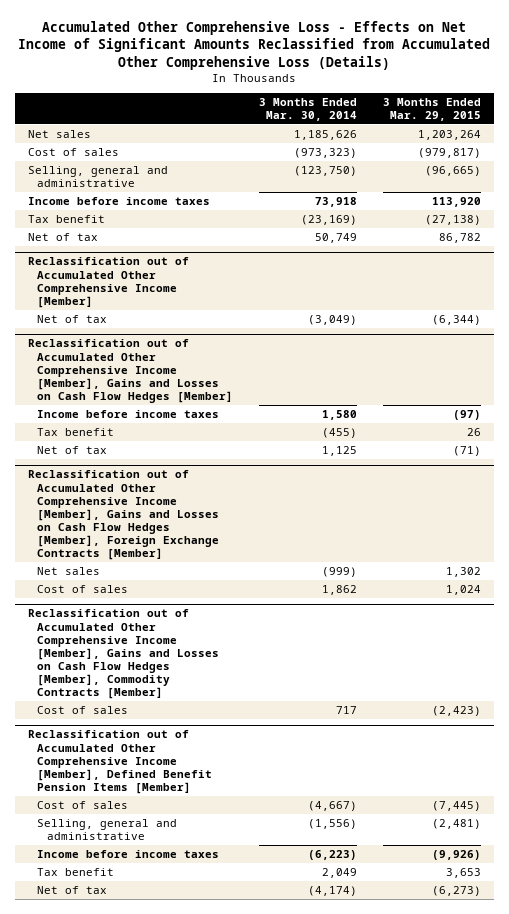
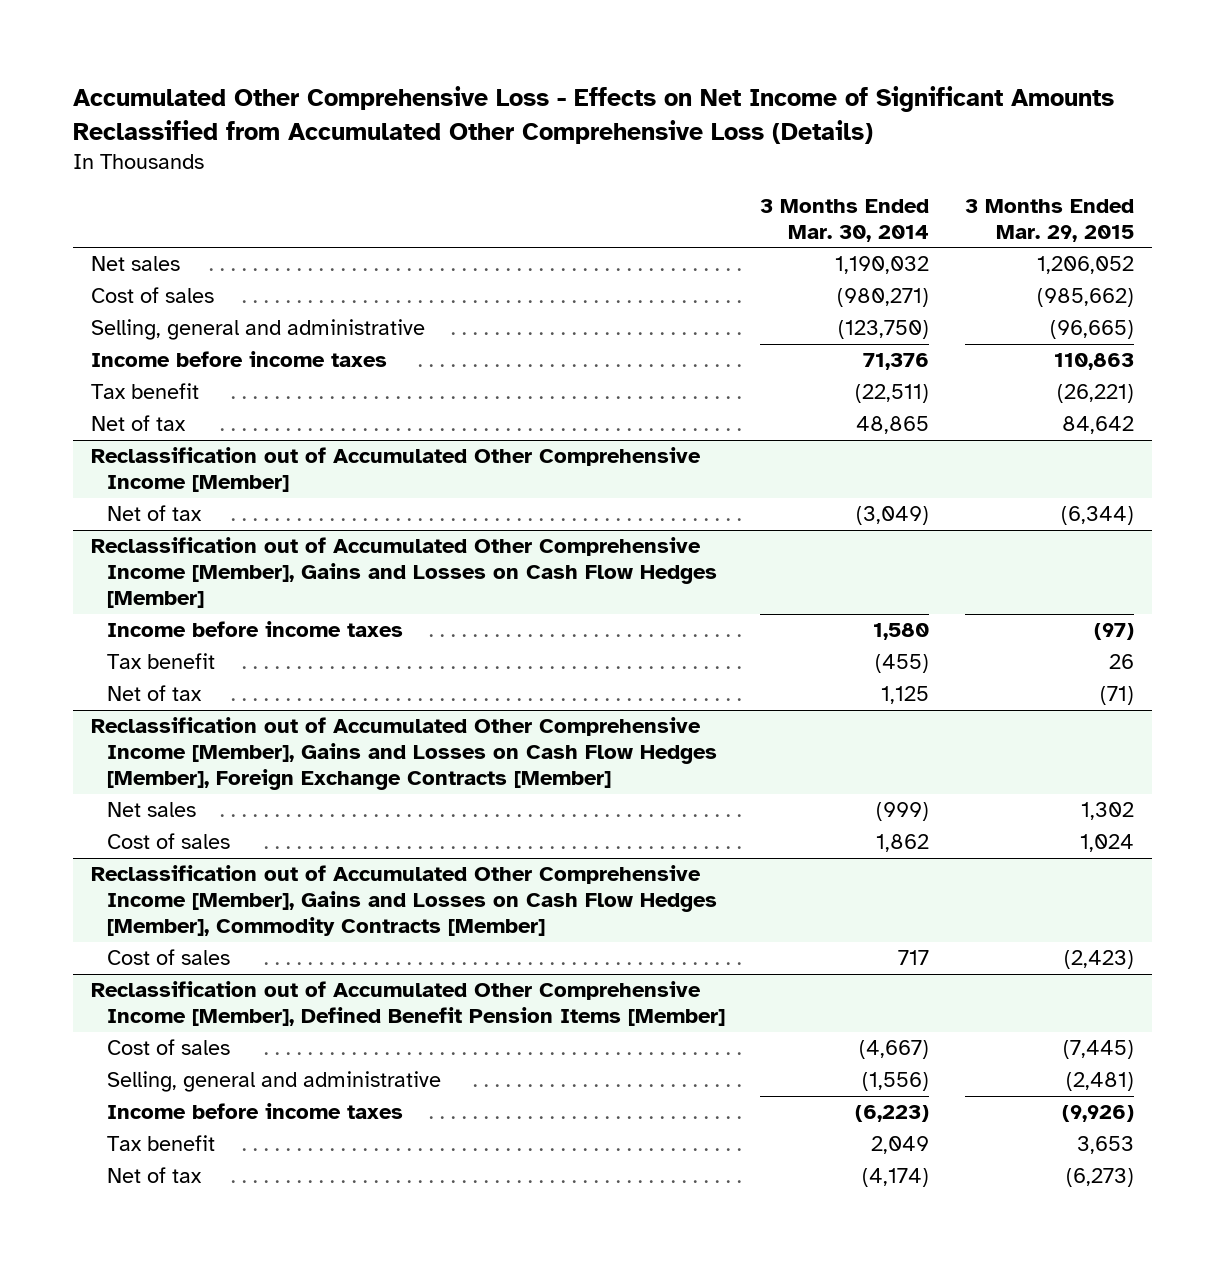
[294,129,358,140] 1,185,626 -> [835,256,930,275] 1,190,032
[418,129,482,140] 1,203,264 -> [1037,256,1135,275] 1,206,052
[294,147,358,158] (973,323) -> [837,288,930,308] (980,271)
[418,147,482,158] (979,817) -> [1037,288,1135,308] (985,662)
[315,196,358,207] 73,918 -> [863,353,930,371] 71,376
[432,196,482,207] 113,920 -> [1054,353,1135,371] 110,863
[301,214,358,225] (23,169) -> [855,384,930,404] (22,511)
[425,214,482,225] (27,138) -> [1057,384,1135,404] (26,221)
[315,232,358,243] 50,749 -> [856,416,930,435] 48,865
[439,232,482,243] 86,782 -> [1062,416,1135,435] 84,642

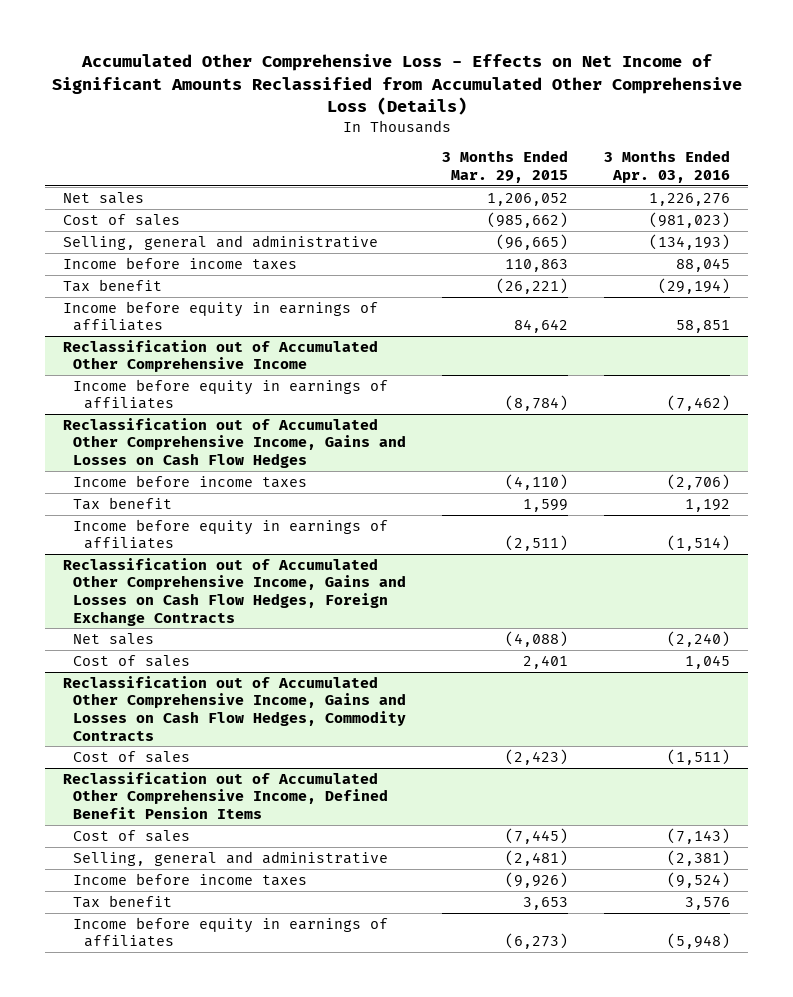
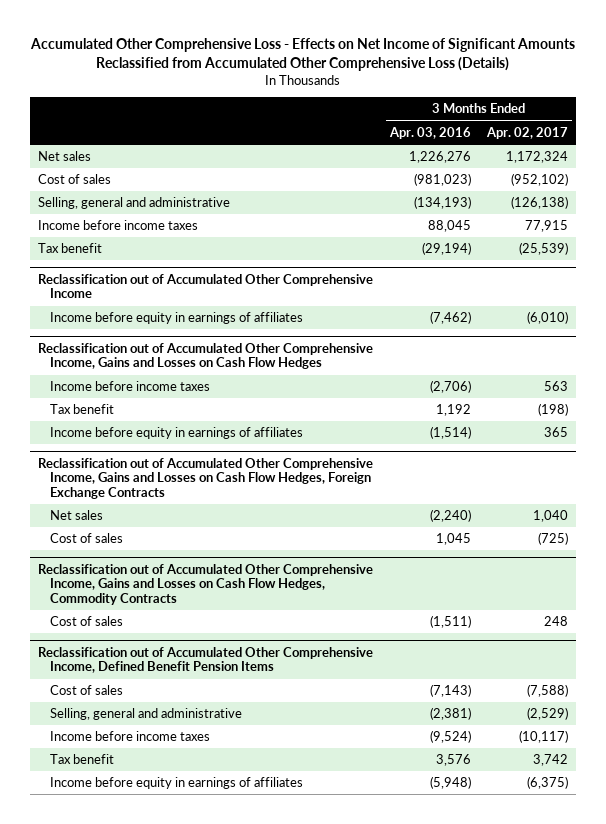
[442,150,569,184] 3 Months Ended Mar. 29, 2015 -> none
none -> [486,126,569,139] Apr. 02, 2017
[62,300,378,332] Income before equity in earnings of affiliates -> none

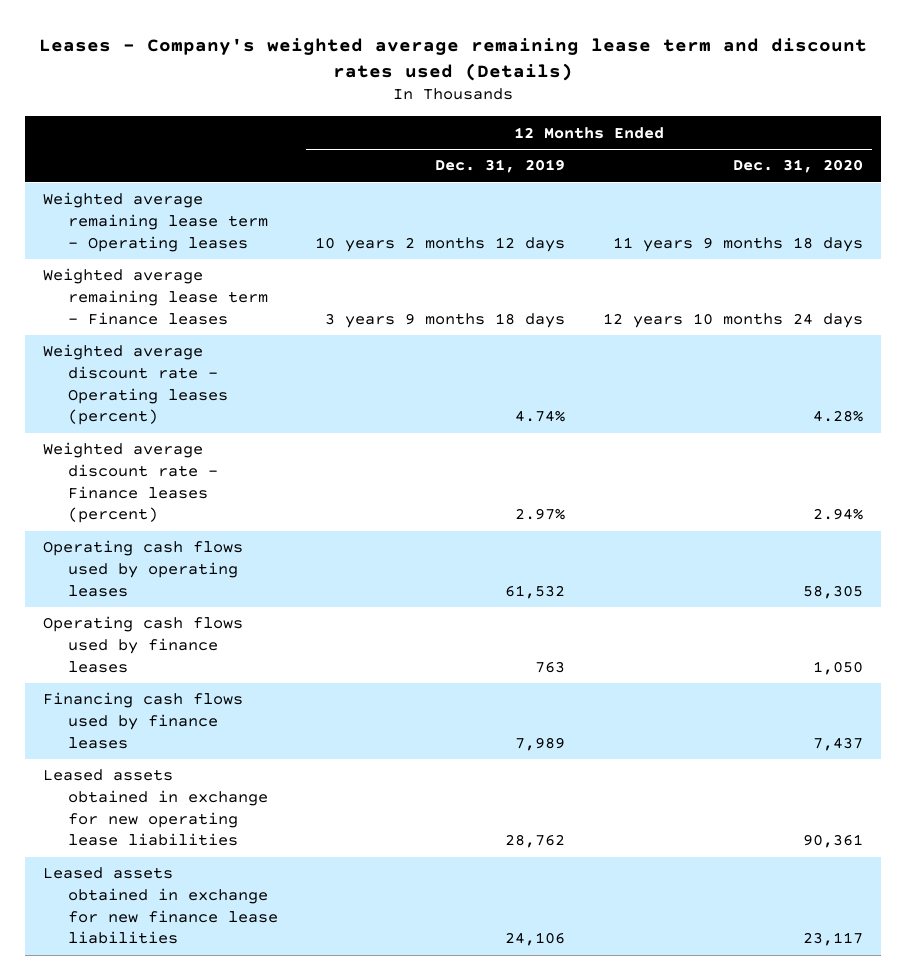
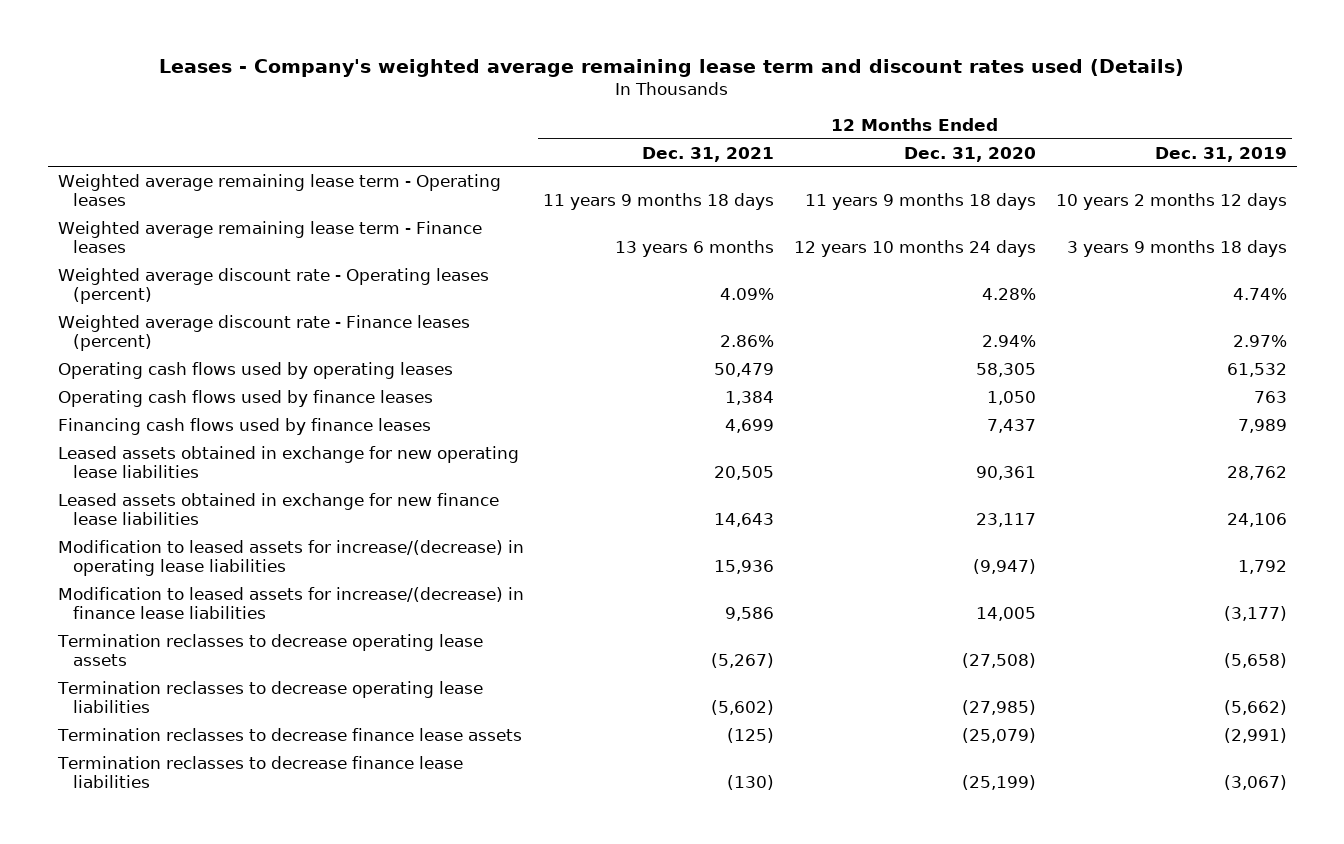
none -> [642,146,775,162] Dec. 31, 2021
none -> [57,539,524,576] Modification to leased assets for increase/(decrease) in operating lease liabilities
none -> [57,586,524,619] Modification to leased assets for increase/(decrease) in finance lease liabilities
none -> [56,633,483,666] Termination reclasses to decrease operating lease assets
none -> [56,680,483,713] Termination reclasses to decrease operating lease liabilities
none -> [56,727,522,741] Termination reclasses to decrease finance lease assets
none -> [56,755,463,788] Termination reclasses to decrease finance lease liabilities

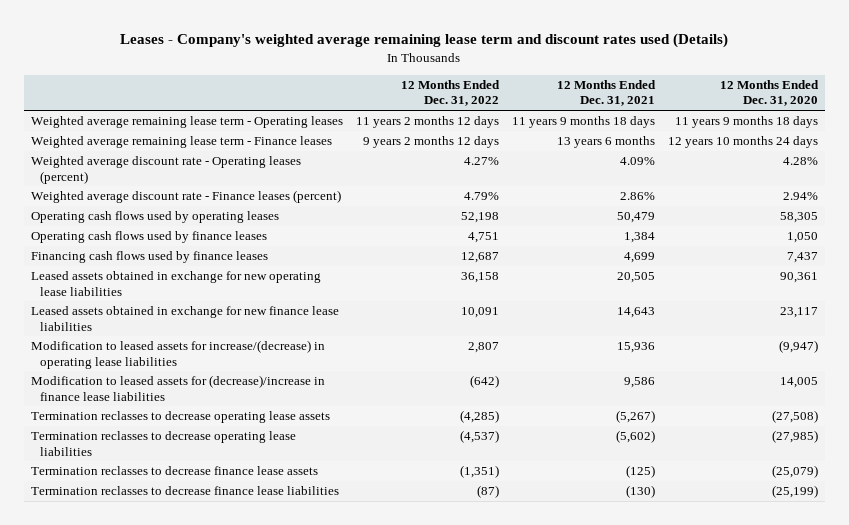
[1154,146,1287,162] Dec. 31, 2019 -> none
none -> [400,79,500,107] 12 Months Ended Dec. 31, 2022
[57,586,524,619] Modification to leased assets for increase/(decrease) in finance lease liabilities -> [30,375,325,401] Modification to leased assets for (decrease)/increase in finance lease liabilities

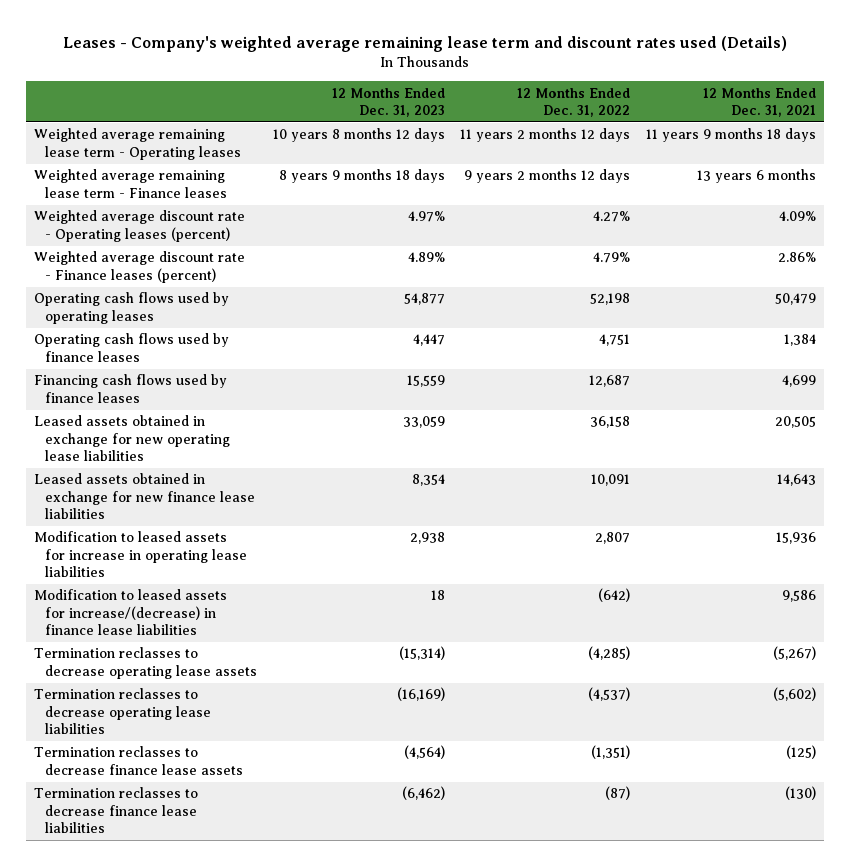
[720,79,820,107] 12 Months Ended Dec. 31, 2020 -> none
none -> [331,87,445,118] 12 Months Ended Dec. 31, 2023
[30,340,325,369] Modification to leased assets for increase/(decrease) in operating lease liabilities -> [34,531,248,578] Modification to leased assets for increase in operating lease liabilities
[30,375,325,401] Modification to leased assets for (decrease)/increase in finance lease liabilities -> [34,589,228,636] Modification to leased assets for increase/(decrease) in finance lease liabilities

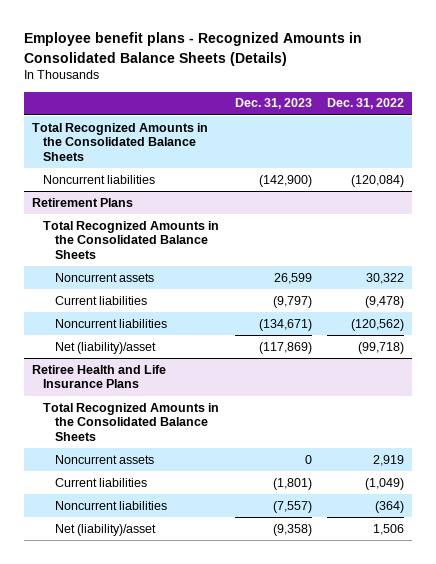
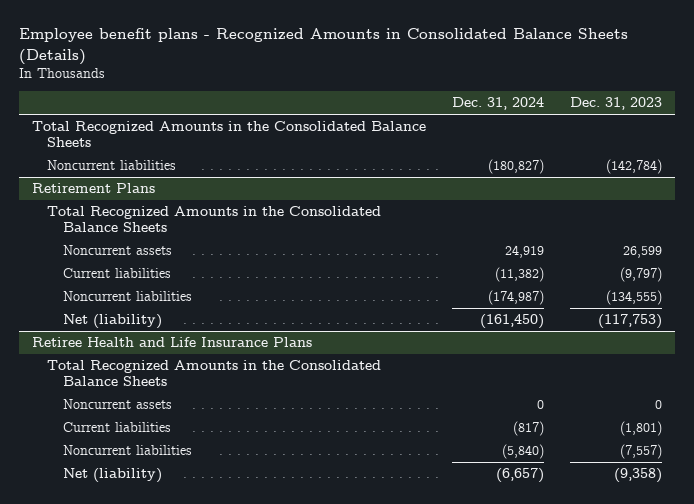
[327,98,405,110] Dec. 31, 2022 -> none
none -> [451,97,544,111] Dec. 31, 2024
[258,174,312,187] (142,900) -> [606,159,663,175] (142,784)
[258,318,312,331] (134,671) -> [606,290,663,306] (134,555)
[54,341,156,354] Net (liability)/asset -> [63,314,163,330] Net (liability)
[258,341,312,354] (117,869) -> [598,314,663,330] (117,753)
[54,523,156,536] Net (liability)/asset -> [63,468,163,484] Net (liability)

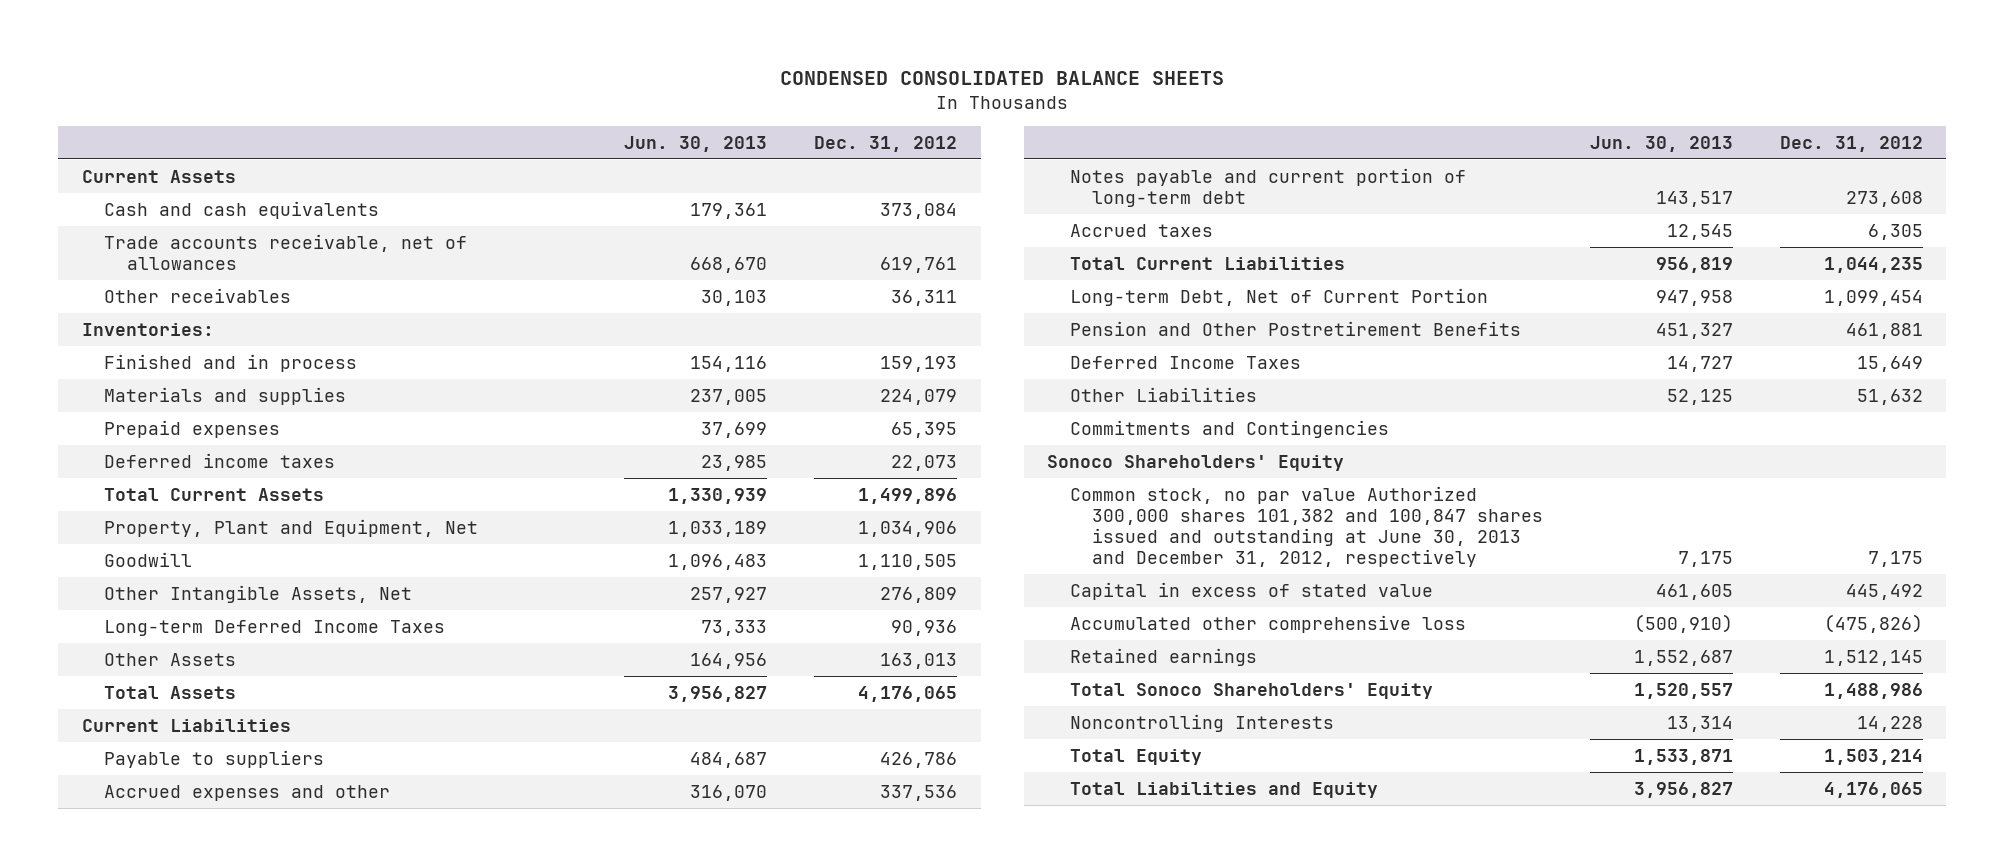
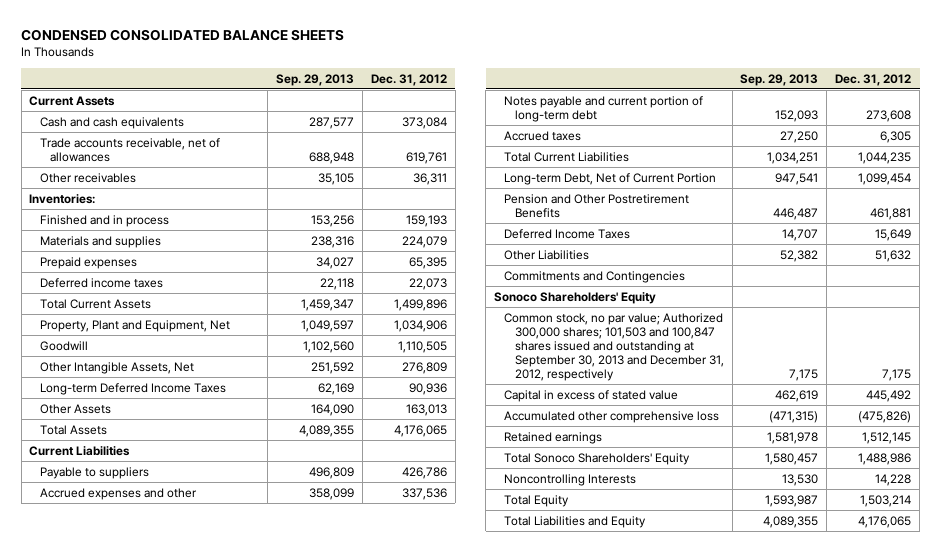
[624,135,768,152] Jun. 30, 2013 -> none
none -> [276,73,355,86] Sep. 29, 2013
[1069,485,1544,568] Common stock, no par value Authorized 300,000 shares 101,382 and 100,847 shares issued and outstanding at June 30, 2013 and December 31, 2012, respectively -> [504,312,724,381] Common stock, no par value; Authorized 300,000 shares; 101,503 and 100,847 shares issued and outstanding at September 30, 2013 and December 31, 2012, respectively

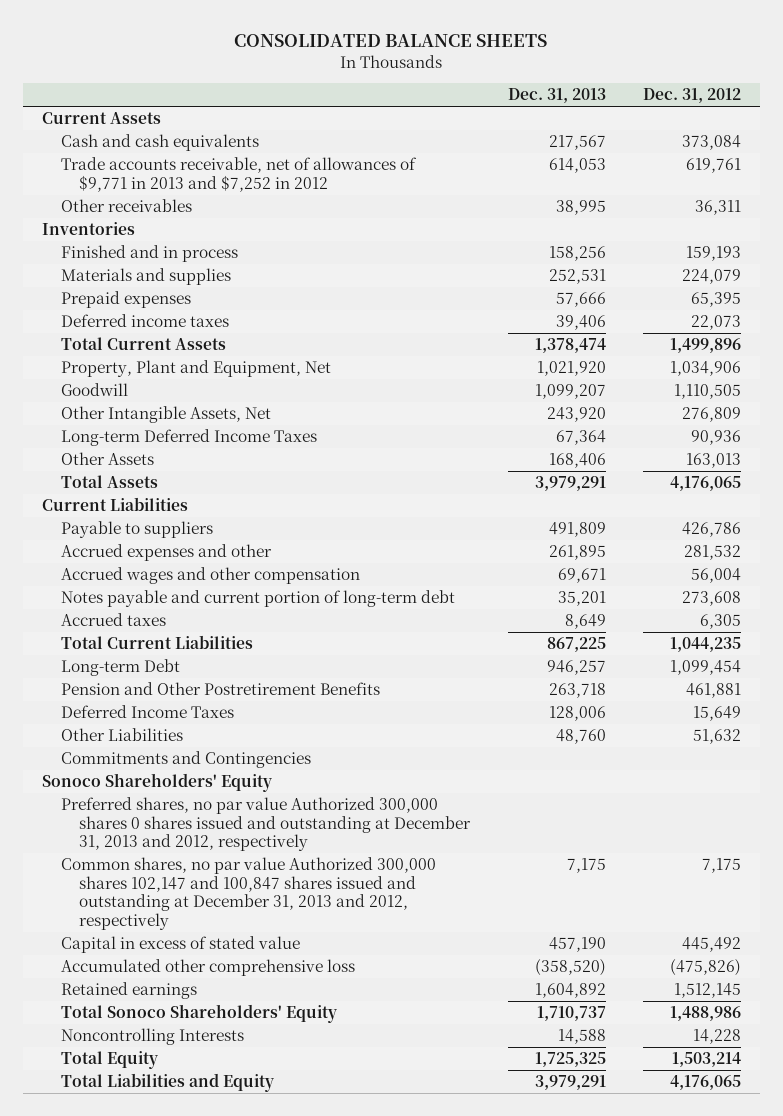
[21,28,345,41] CONDENSED CONSOLIDATED BALANCE SHEETS -> [234,33,548,47] CONSOLIDATED BALANCE SHEETS
[276,73,355,86] Sep. 29, 2013 -> none
none -> [507,88,606,104] Dec. 31, 2013
[39,137,220,162] Trade accounts receivable, net of allowances -> [60,157,417,192] Trade accounts receivable, net of allowances of $9,771 in 2013 and $7,252 in 2012
[29,193,96,204] Inventories: -> [41,222,135,236] Inventories
[401,487,447,500] 337,536 -> [683,545,741,561] 281,532
none -> [60,567,360,585] Accrued wages and other compensation
[504,172,717,185] Long-term Debt, Net of Current Portion -> [60,659,180,677] Long-term Debt
none -> [60,797,472,852] Preferred shares, no par value Authorized 300,000 shares 0 shares issued and outstanding at December 31, 2013 and 2012, respectively
[504,312,724,381] Common stock, no par value; Authorized 300,000 shares; 101,503 and 100,847 shares issued and outstanding at September 30, 2013 and December 31, 2012, respectively -> [60,857,436,930] Common shares, no par value Authorized 300,000 shares 102,147 and 100,847 shares issued and outstanding at December 31, 2013 and 2012, respectively

